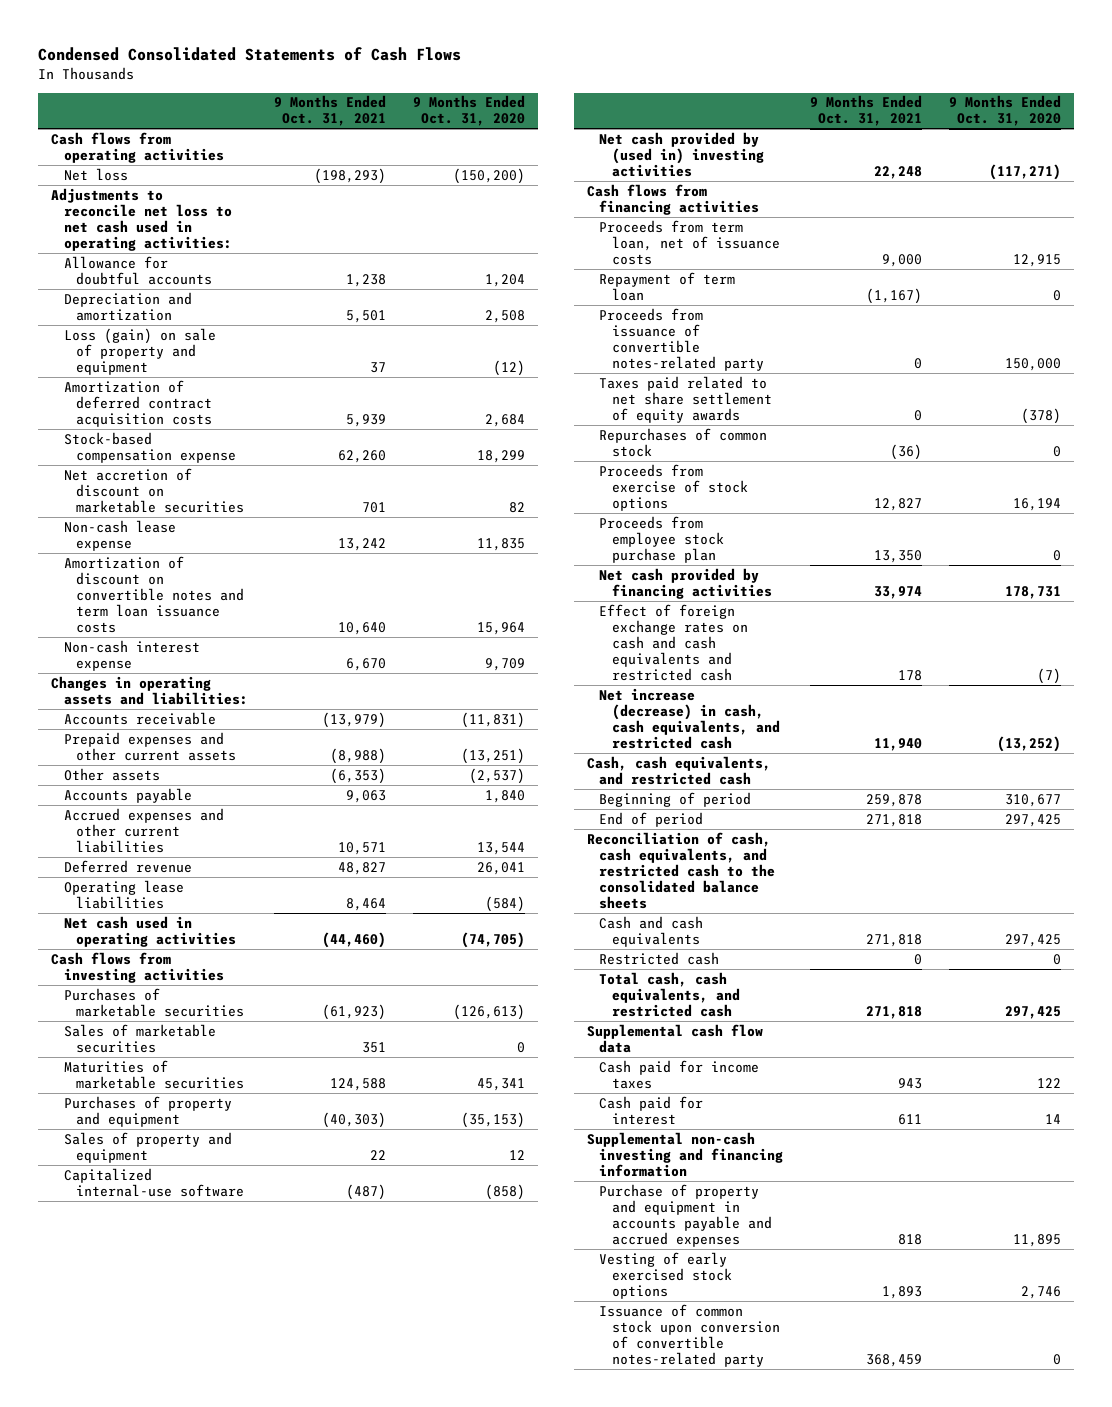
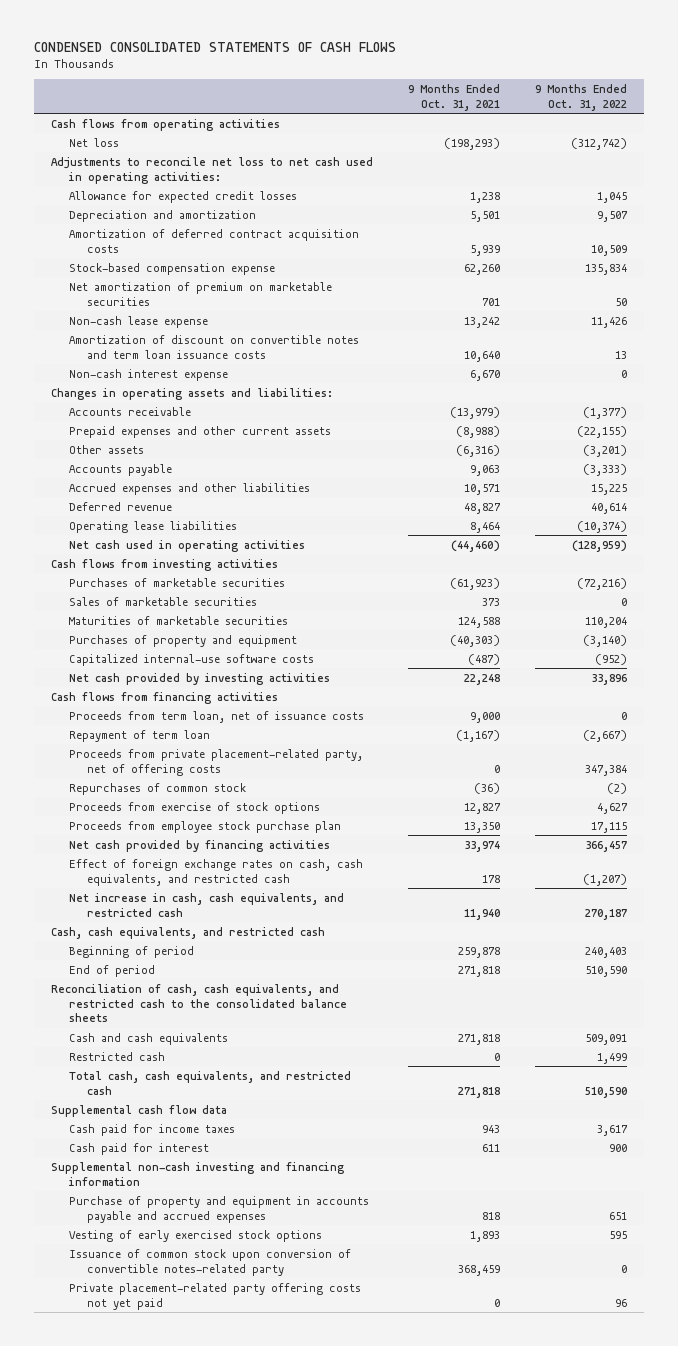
[37,46,461,61] Condensed Consolidated Statements of Cash Flows -> [33,41,396,52] CONDENSED CONSOLIDATED STATEMENTS OF CASH FLOWS
[413,95,526,127] 9 Months Ended Oct. 31, 2020 -> none
none -> [534,83,627,111] 9 Months Ended Oct. 31, 2022
[63,255,212,285] Allowance for doubtful accounts -> [68,190,297,203] Allowance for expected credit losses
[63,327,216,376] Loss (gain) on sale of property and equipment -> none
[63,467,244,514] Net accretion of discount on marketable securities -> [68,281,332,306] Net amortization of premium on marketable securities
[330,767,387,784] (6,353) -> [455,444,500,457] (6,316)
[63,807,224,854] Accrued expenses and other current liabilities -> [68,482,310,495] Accrued expenses and other liabilities
[362,1041,387,1053] 351 -> [481,597,500,606] 373
[63,1131,232,1163] Sales of property and equipment -> none
[63,1167,244,1197] Capitalized internal-use software -> [68,653,314,666] Capitalized internal-use software costs
[599,131,764,178] Net cash provided by (used in) investing activities -> [68,672,330,685] Net cash provided by investing activities
[599,307,764,372] Proceeds from issuance of convertible notes-related party -> none
[599,375,772,424] Taxes paid related to net share settlement of equity awards -> none
none -> [68,748,363,776] Proceeds from private placement-related party, net of offering costs
[599,603,748,682] Effect of foreign exchange rates on cash and cash equivalents and restricted cash -> [68,858,363,886] Effect of foreign exchange rates on cash, cash equivalents, and restricted cash
[599,687,780,750] Net increase (decrease) in cash, cash equivalents, and restricted cash -> [68,892,344,917] Net increase in cash, cash equivalents, and restricted cash
none -> [68,1282,361,1310] Private placement-related party offering costs not yet paid

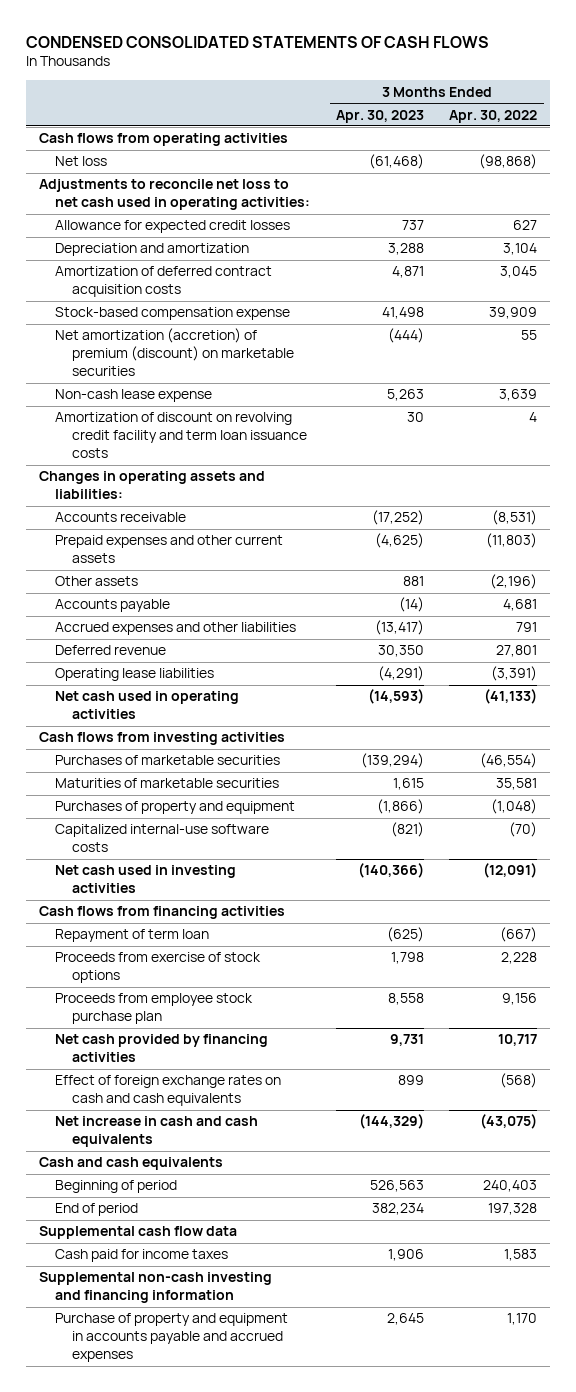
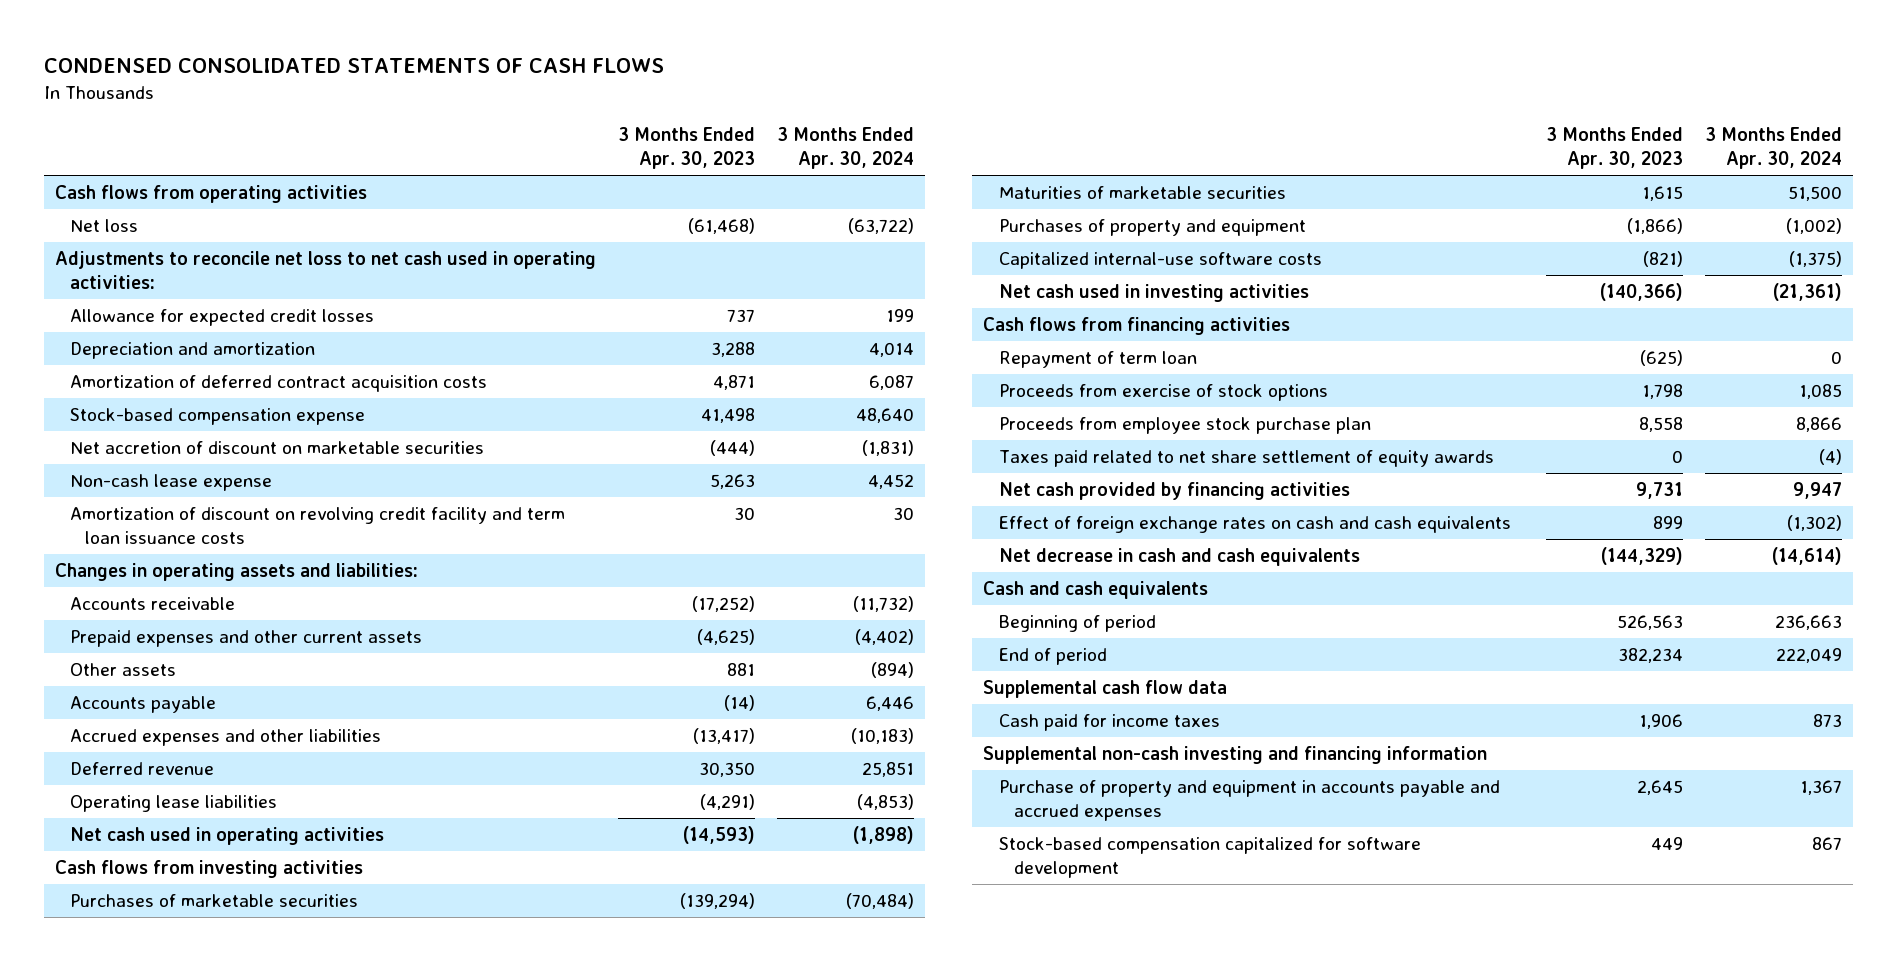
[449,109,538,123] Apr. 30, 2022 -> none
none -> [776,127,914,170] 3 Months Ended Apr. 30, 2024
[55,328,295,377] Net amortization (accretion) of premium (discount) on marketable securities -> [69,441,484,455] Net accretion of discount on marketable securities
none -> [998,450,1494,468] Taxes paid related to net share settlement of equity awards
[55,1116,259,1148] Net increase in cash and cash equivalents -> [998,548,1360,567] Net decrease in cash and cash equivalents
none -> [998,837,1421,879] Stock-based compensation capitalized for software development

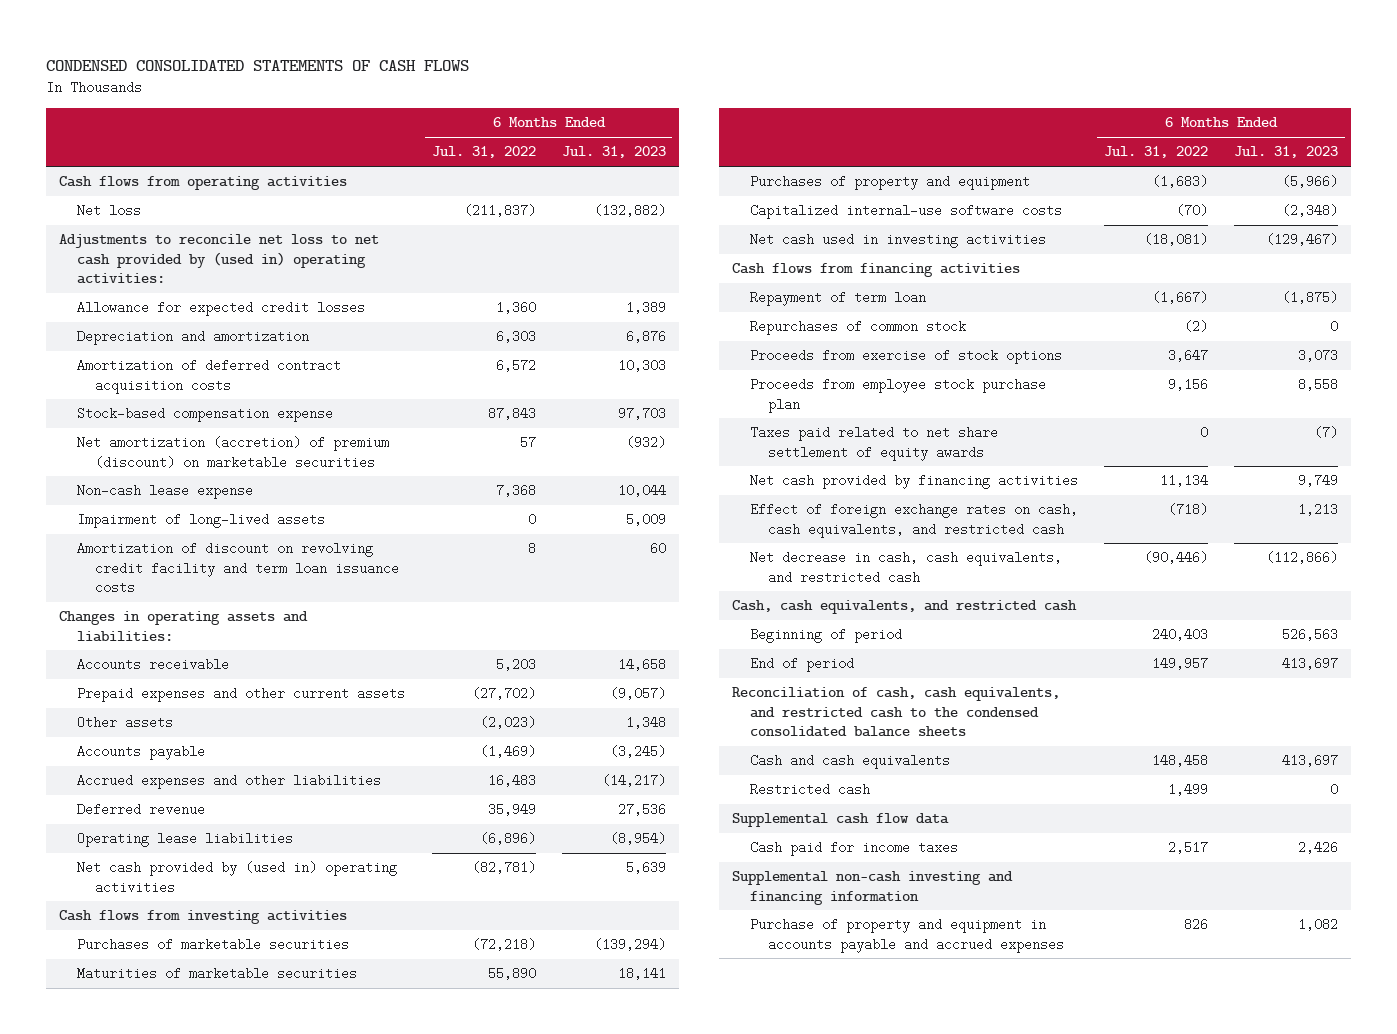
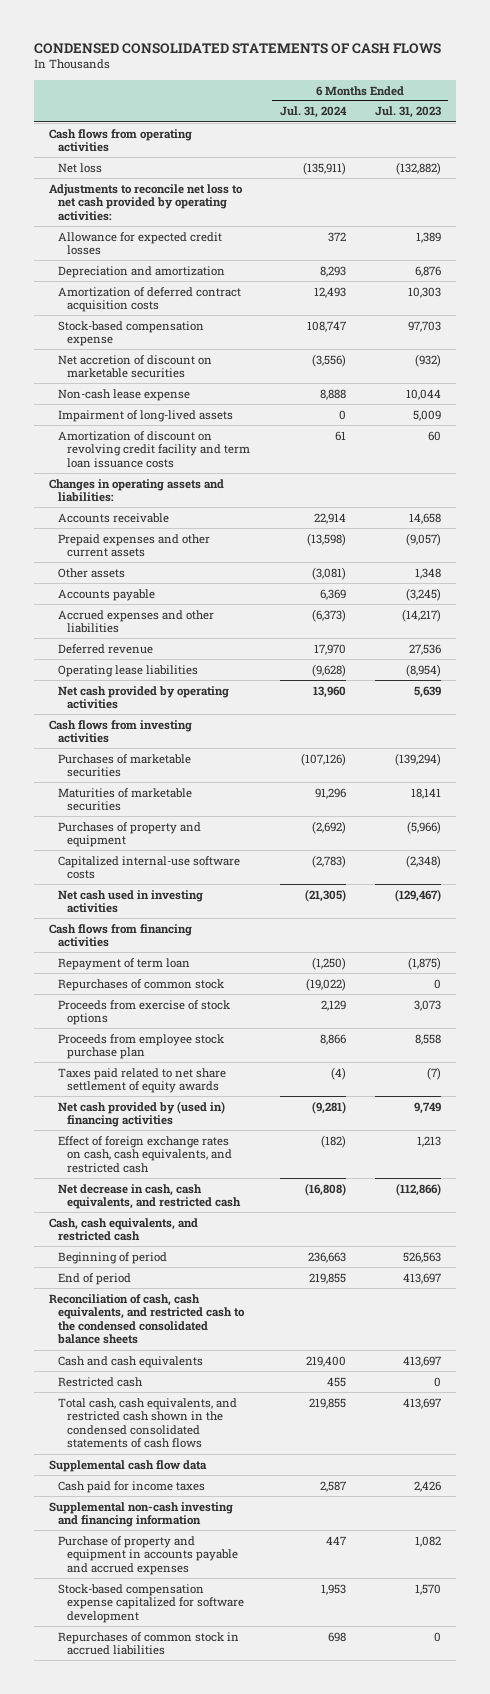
[431,146,536,159] Jul. 31, 2022 -> none
none -> [279,106,347,119] Jul. 31, 2024
[59,234,380,285] Adjustments to reconcile net loss to net cash provided by (used in) operating activities: -> [49,183,244,221] Adjustments to reconcile net loss to net cash provided by operating activities:
[77,436,390,469] Net amortization (accretion) of premium (discount) on marketable securities -> [58,354,213,379] Net accretion of discount on marketable securities
[77,861,398,894] Net cash provided by (used in) operating activities -> [58,685,230,710] Net cash provided by operating activities
[749,474,1078,490] Net cash provided by financing activities -> [58,1100,226,1128] Net cash provided by (used in) financing activities
none -> [58,1397,238,1449] Total cash, cash equivalents, and restricted cash shown in the condensed consolidated statements of cash flows
none -> [58,1583,245,1623] Stock-based compensation expense capitalized for software development
none -> [58,1631,240,1656] Repurchases of common stock in accrued liabilities

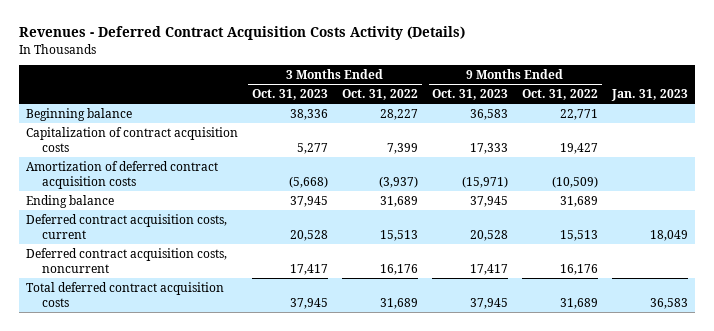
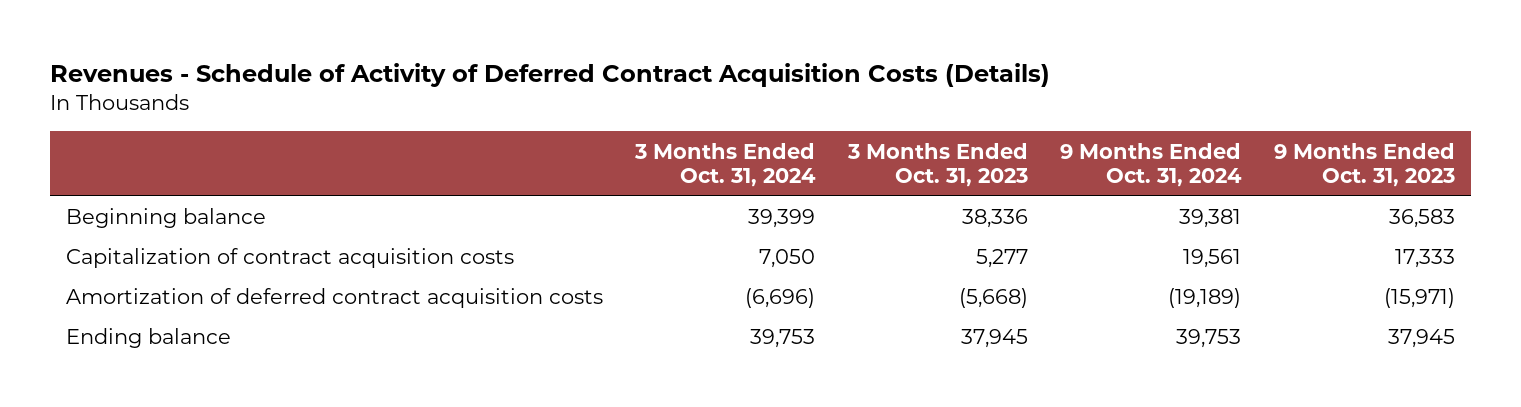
[18,26,465,41] Revenues - Deferred Contract Acquisition Costs Activity (Details) -> [49,63,1050,88] Revenues - Schedule of Activity of Deferred Contract Acquisition Costs (Details)
[342,89,419,101] Oct. 31, 2022 -> none
[522,89,599,101] Oct. 31, 2022 -> none
[611,89,689,102] Jan. 31, 2023 -> none
none -> [634,142,817,187] 3 Months Ended Oct. 31, 2024
none -> [1060,142,1243,187] 9 Months Ended Oct. 31, 2024
[25,213,227,239] Deferred contract acquisition costs, current -> none
[25,247,227,273] Deferred contract acquisition costs, noncurrent -> none
[25,281,224,307] Total deferred contract acquisition costs -> none

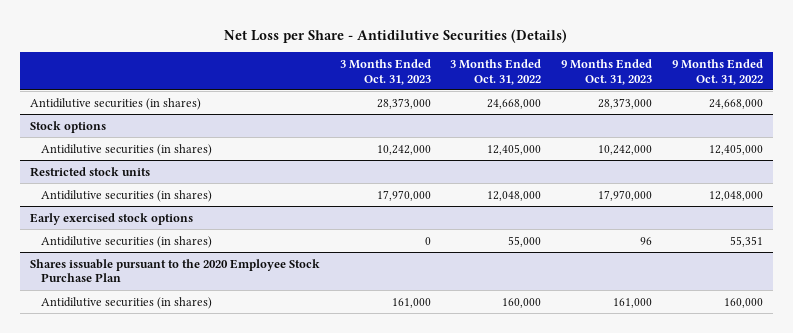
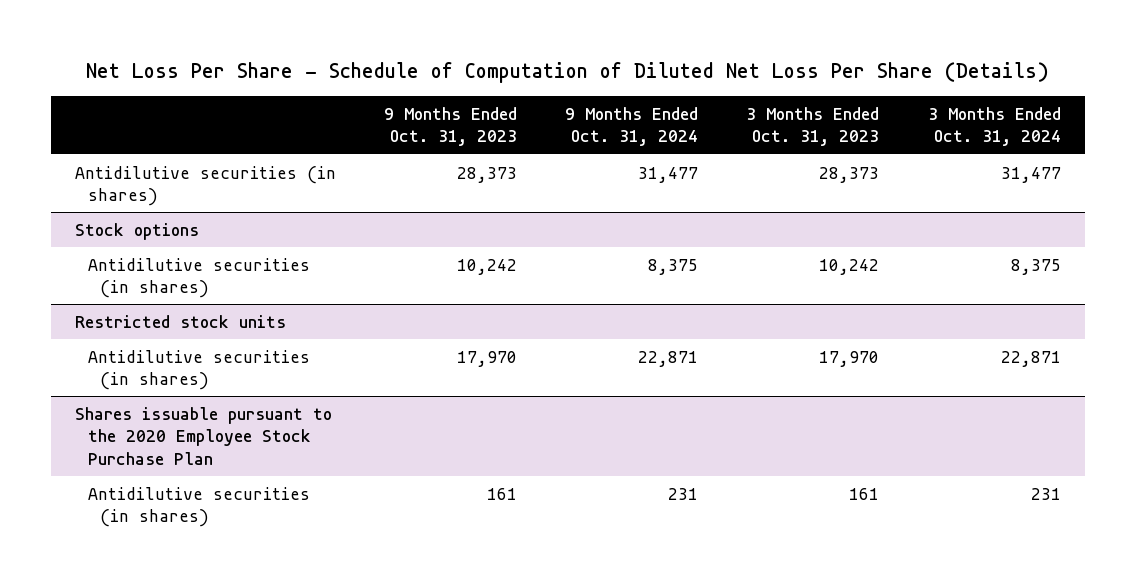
[224,28,568,43] Net Loss per Share - Antidilutive Securities (Details) -> [85,62,1049,84] Net Loss Per Share - Schedule of Computation of Diluted Net Loss Per Share (Details)
[450,58,542,85] 3 Months Ended Oct. 31, 2022 -> none
[671,58,763,85] 9 Months Ended Oct. 31, 2022 -> none
none -> [565,106,699,147] 9 Months Ended Oct. 31, 2024
none -> [927,106,1061,147] 3 Months Ended Oct. 31, 2024
[376,97,431,109] 28,373,000 -> [819,166,880,183] 28,373
[598,97,653,109] 28,373,000 -> [457,166,518,183] 28,373
[376,144,431,155] 10,242,000 -> [819,258,880,275] 10,242
[598,144,653,155] 10,242,000 -> [457,258,518,275] 10,242
[30,212,194,225] Early exercised stock options -> none
[40,235,212,248] Antidilutive securities (in shares) -> none
[376,189,431,201] 17,970,000 -> [819,350,880,367] 17,970
[598,189,653,201] 17,970,000 -> [457,350,518,367] 17,970
[391,297,431,308] 161,000 -> [849,487,880,500] 161
[613,297,653,308] 161,000 -> [487,487,518,500] 161

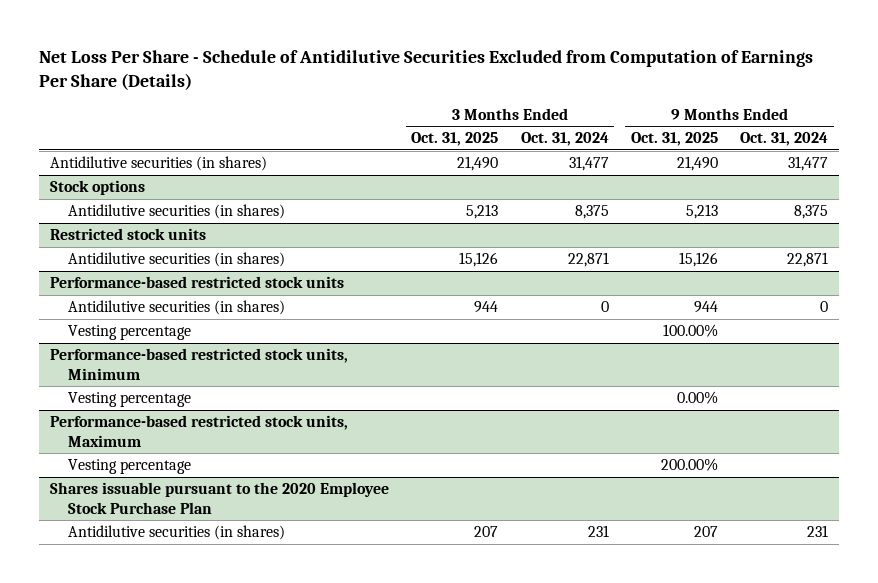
[85,62,1049,84] Net Loss Per Share - Schedule of Computation of Diluted Net Loss Per Share (Details) -> [38,49,813,91] Net Loss Per Share - Schedule of Antidilutive Securities Excluded from Computation of Earnings Per Share (Details)
[384,106,518,147] 9 Months Ended Oct. 31, 2023 -> none
[746,106,880,147] 3 Months Ended Oct. 31, 2023 -> none
none -> [411,132,499,147] Oct. 31, 2025
none -> [630,132,718,147] Oct. 31, 2025
none -> [49,276,344,289] Performance-based restricted stock units
none -> [68,300,286,316] Antidilutive securities (in shares)
none -> [68,325,192,341] Vesting percentage
none -> [49,348,348,380] Performance-based restricted stock units, Minimum
none -> [68,392,192,408] Vesting percentage
none -> [49,415,348,447] Performance-based restricted stock units, Maximum
none -> [68,459,192,475] Vesting percentage

